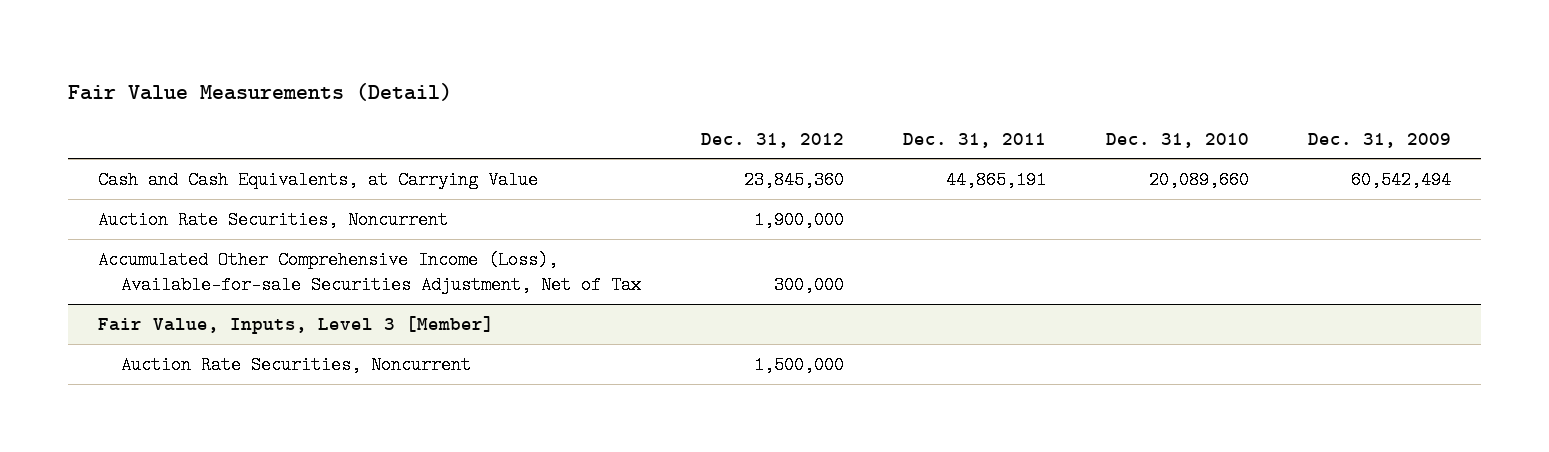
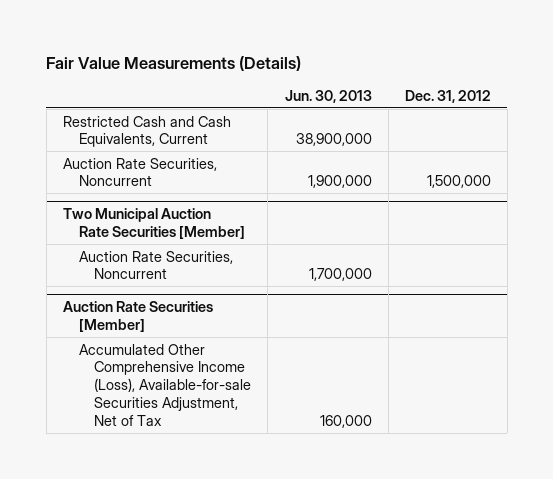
[67,82,452,101] Fair Value Measurements (Detail) -> [46,55,302,71] Fair Value Measurements (Details)
[903,132,1047,148] Dec. 31, 2011 -> none
[1105,132,1249,148] Dec. 31, 2010 -> none
[1308,132,1452,148] Dec. 31, 2009 -> none
none -> [284,89,372,103] Jun. 30, 2013
[97,171,538,190] Cash and Cash Equivalents, at Carrying Value -> none
[97,251,642,295] Accumulated Other Comprehensive Income (Loss), Available-for-sale Securities Adjustment, Net of Tax -> none
[97,316,494,335] Fair Value, Inputs, Level 3 [Member] -> none
[121,356,472,375] Auction Rate Securities, Noncurrent -> none
none -> [62,115,231,148] Restricted Cash and Cash Equivalents, Current
[753,211,844,230] 1,900,000 -> [426,175,491,189] 1,500,000
none -> [62,208,245,240] Two Municipal Auction Rate Securities [Member]
none -> [78,250,233,280] Auction Rate Securities, Noncurrent
none -> [62,301,213,333] Auction Rate Securities [Member]
none -> [78,343,252,426] Accumulated Other Comprehensive Income (Loss), Available-for-sale Securities Adjustment, Net of Tax

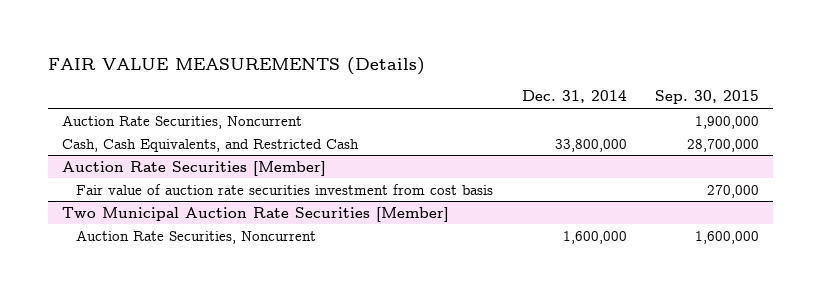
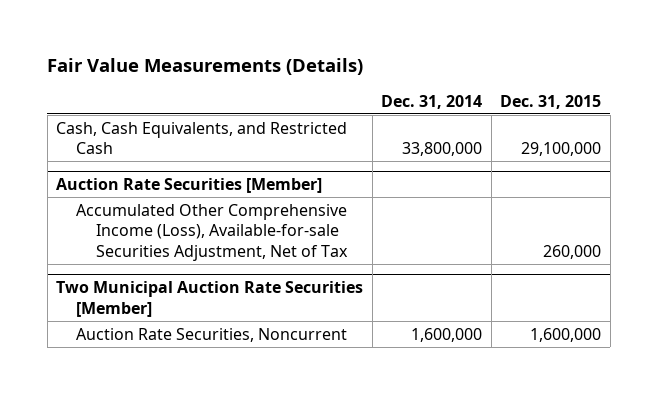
[47,57,425,76] FAIR VALUE MEASUREMENTS (Details) -> [47,58,364,76] Fair Value Measurements (Details)
[655,90,760,105] Sep. 30, 2015 -> none
none -> [500,94,602,109] Dec. 31, 2015
[62,114,303,129] Auction Rate Securities, Noncurrent -> none
[76,183,494,195] Fair value of auction rate securities investment from cost basis -> [76,203,349,262] Accumulated Other Comprehensive Income (Loss), Available-for-sale Securities Adjustment, Net of Tax

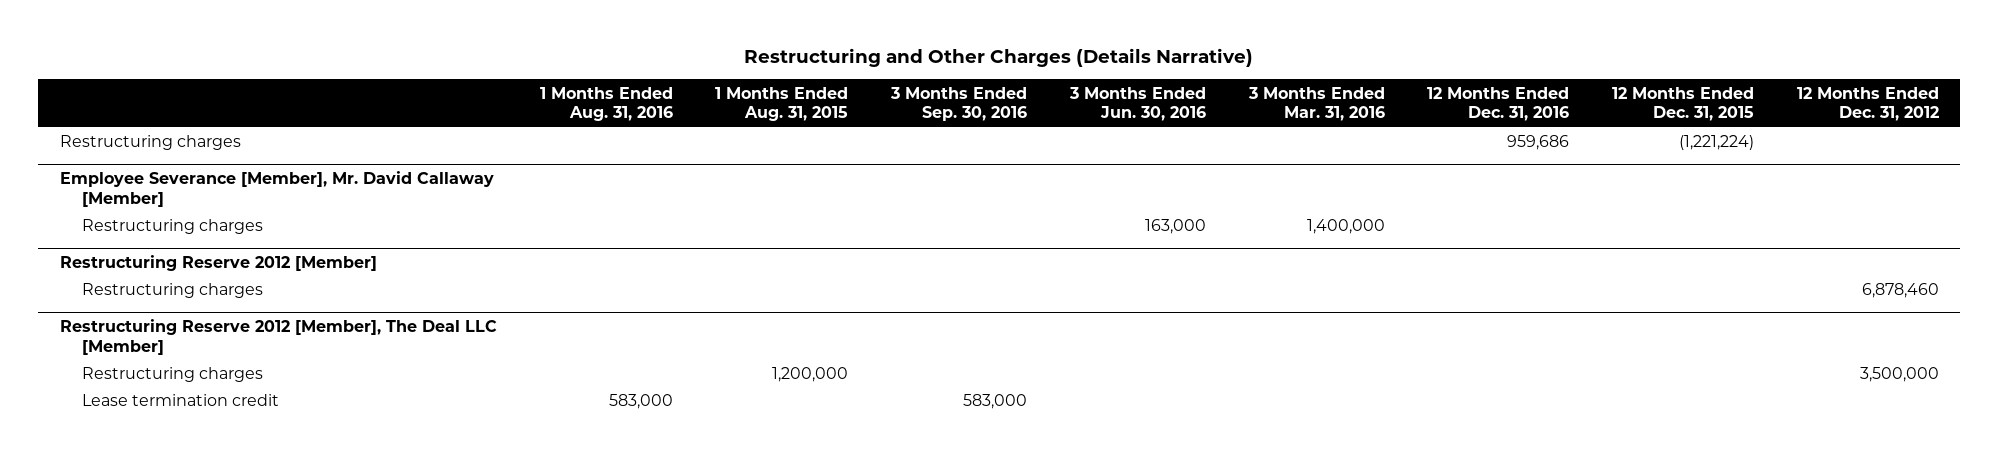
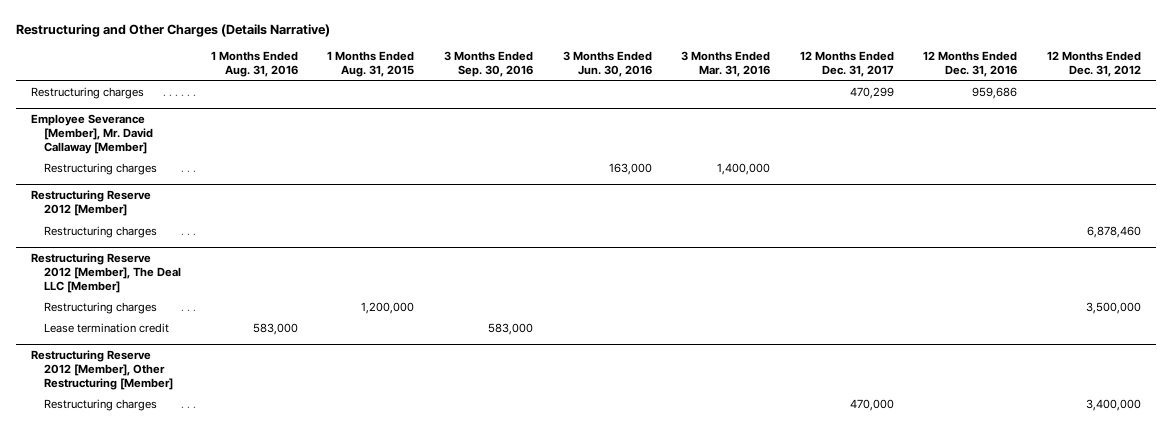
[1612,86,1755,122] 12 Months Ended Dec. 31, 2015 -> none
none -> [799,51,894,77] 12 Months Ended Dec. 31, 2017
none -> [30,350,173,391] Restructuring Reserve 2012 [Member], Other Restructuring [Member]
none -> [43,398,157,411] Restructuring charges

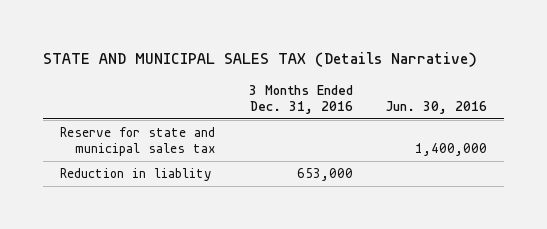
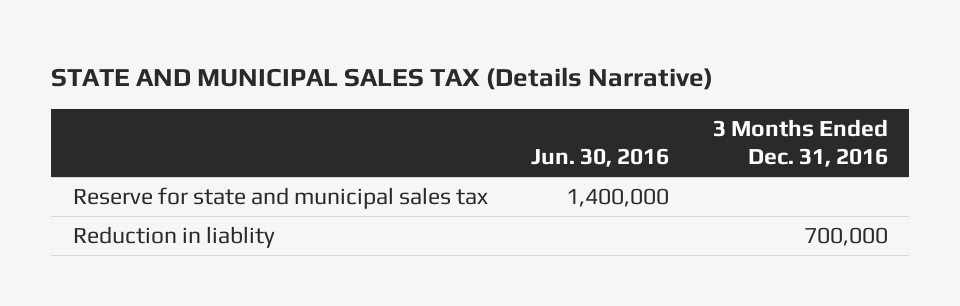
[296,168,353,182] 653,000 -> [803,226,888,246] 700,000

